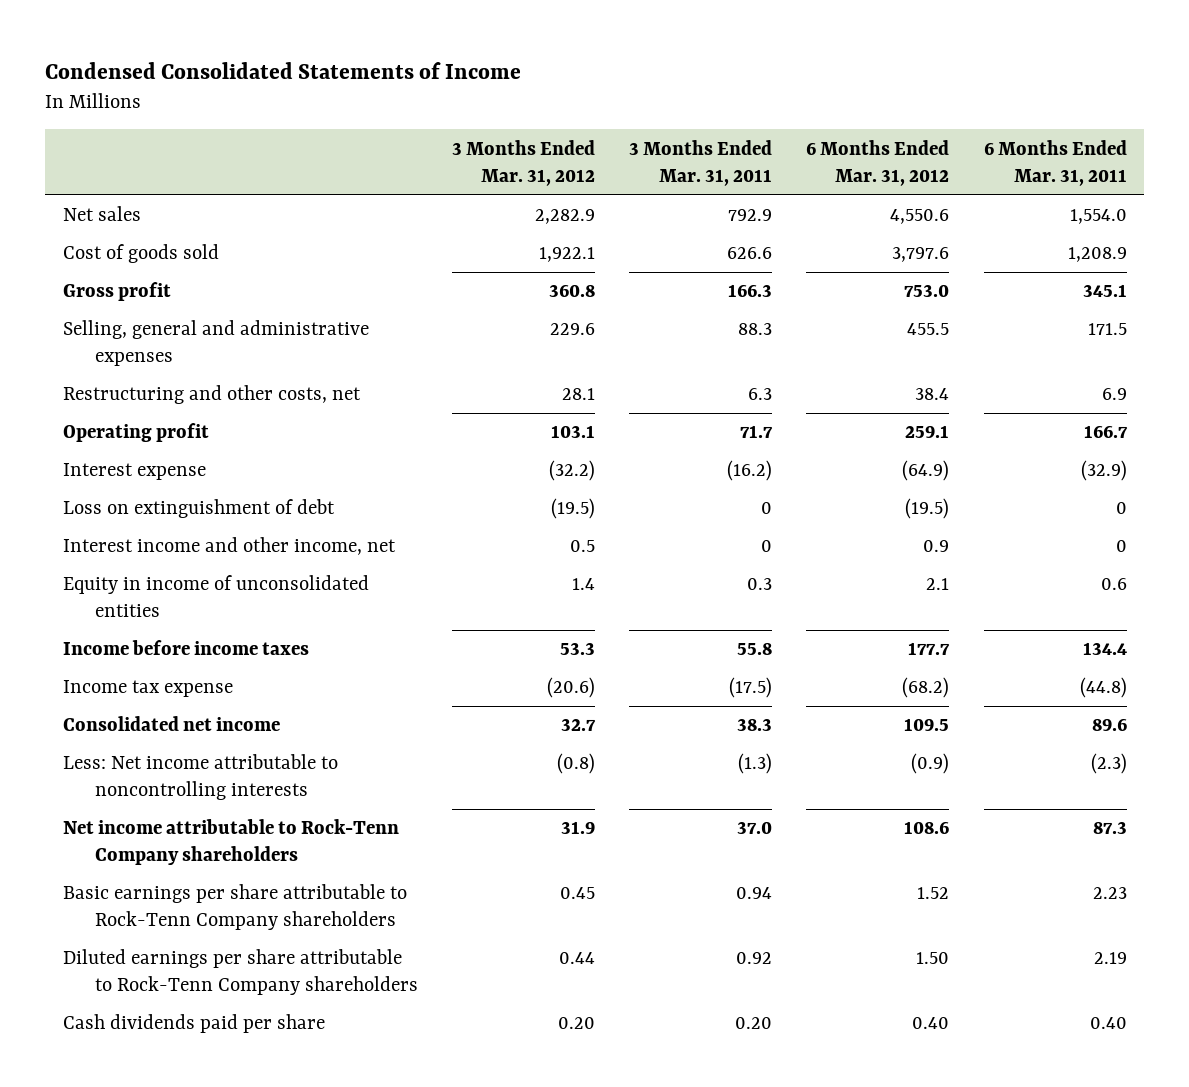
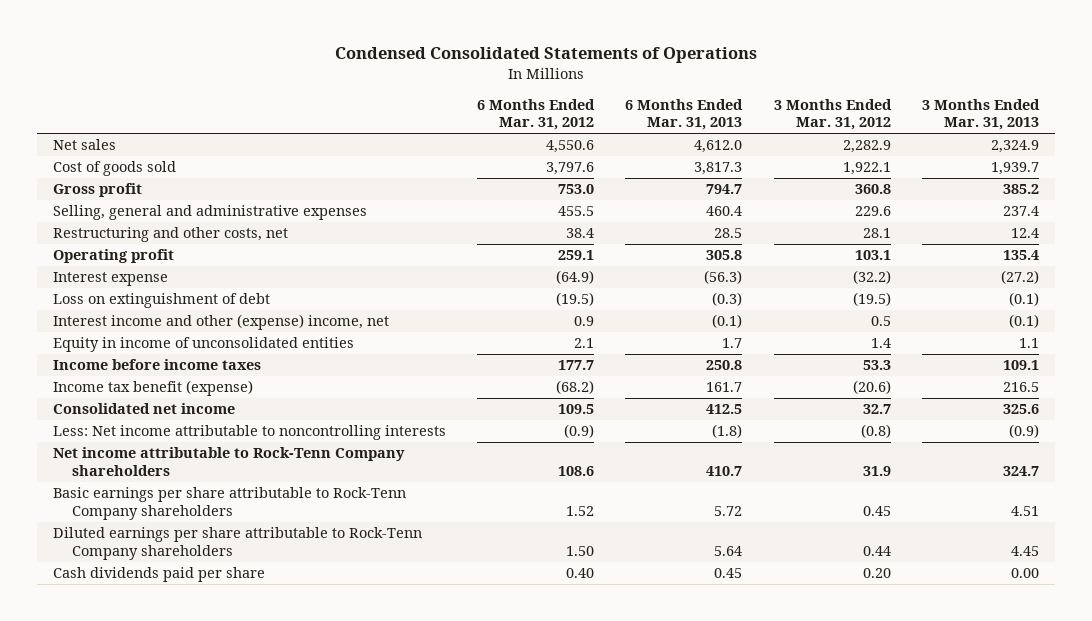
[45,61,522,79] Condensed Consolidated Statements of Income -> [334,47,757,64] Condensed Consolidated Statements of Operations
[629,139,773,186] 3 Months Ended Mar. 31, 2011 -> none
[983,139,1127,186] 6 Months Ended Mar. 31, 2011 -> none
none -> [625,98,744,131] 6 Months Ended Mar. 31, 2013
none -> [922,98,1041,131] 3 Months Ended Mar. 31, 2013
[62,537,396,556] Interest income and other income, net -> [52,314,389,331] Interest income and other (expense) income, net
[62,680,233,698] Income tax expense -> [52,380,253,397] Income tax benefit (expense)

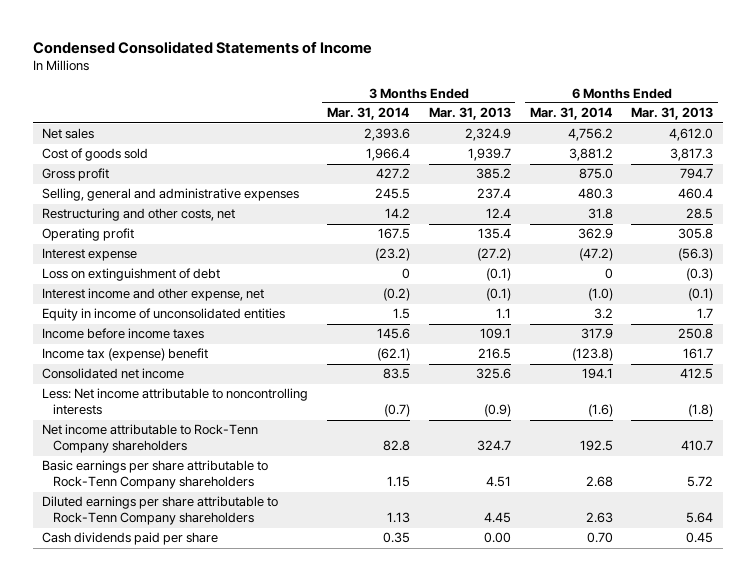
[334,47,757,64] Condensed Consolidated Statements of Operations -> [32,40,372,54] Condensed Consolidated Statements of Income
[477,98,596,131] 6 Months Ended Mar. 31, 2012 -> none
[773,98,892,131] 3 Months Ended Mar. 31, 2012 -> none
none -> [326,107,410,121] Mar. 31, 2014
none -> [529,107,613,121] Mar. 31, 2014
[52,314,389,331] Interest income and other (expense) income, net -> [42,288,265,302] Interest income and other expense, net
[52,380,253,397] Income tax benefit (expense) -> [42,348,209,362] Income tax (expense) benefit

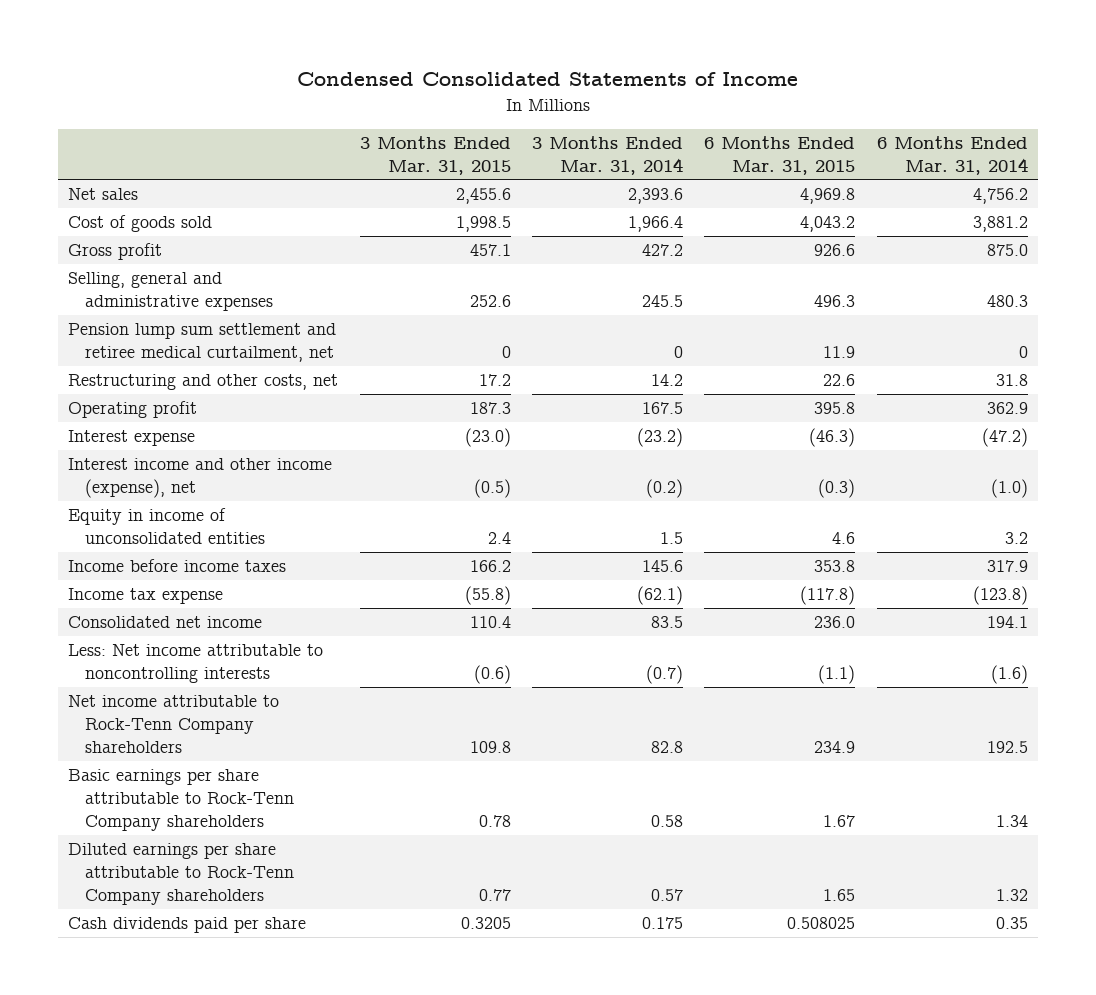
[428,107,511,121] Mar. 31, 2013 -> none
[631,107,714,121] Mar. 31, 2013 -> none
none -> [359,135,511,175] 3 Months Ended Mar. 31, 2015
none -> [704,135,856,175] 6 Months Ended Mar. 31, 2015
none -> [68,323,337,363] Pension lump sum settlement and retiree medical curtailment, net
[42,268,221,282] Loss on extinguishment of debt -> none
[42,288,265,302] Interest income and other expense, net -> [68,458,333,499] Interest income and other income (expense), net
[42,348,209,362] Income tax (expense) benefit -> [68,588,224,605] Income tax expense
[386,476,410,488] 1.15 -> [650,815,683,828] 0.58
[585,476,613,488] 2.68 -> [995,815,1028,828] 1.34
[386,512,410,524] 1.13 -> [650,889,683,902] 0.57
[585,512,613,524] 2.63 -> [995,889,1028,902] 1.32
[382,532,410,544] 0.35 -> [641,917,683,930] 0.175
[586,532,613,544] 0.70 -> [995,917,1028,930] 0.35

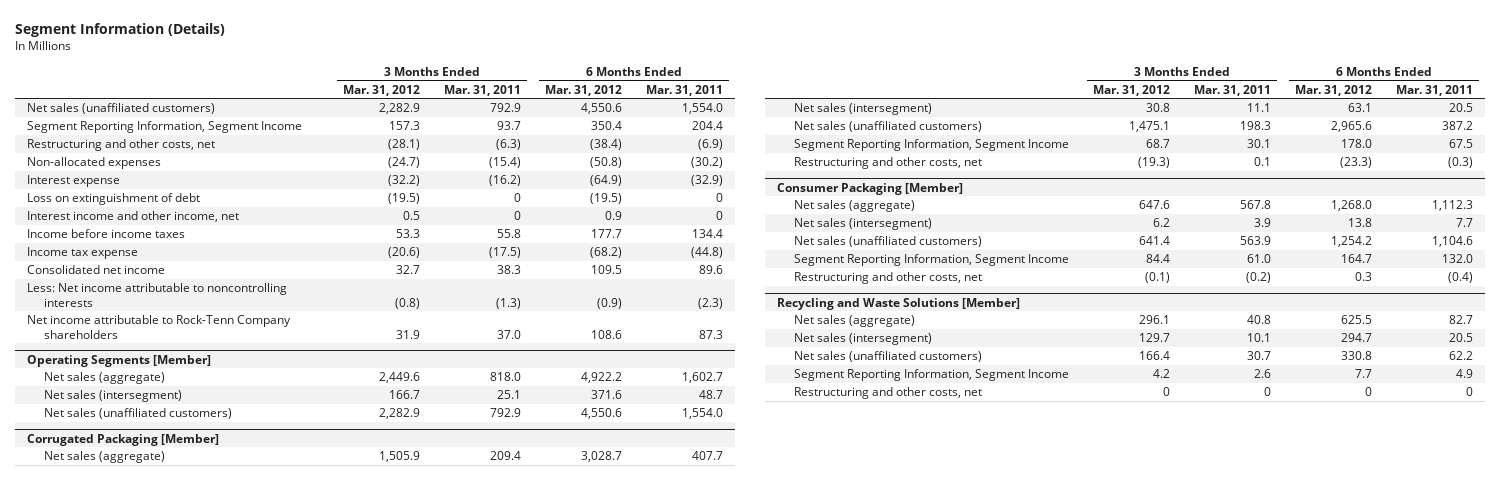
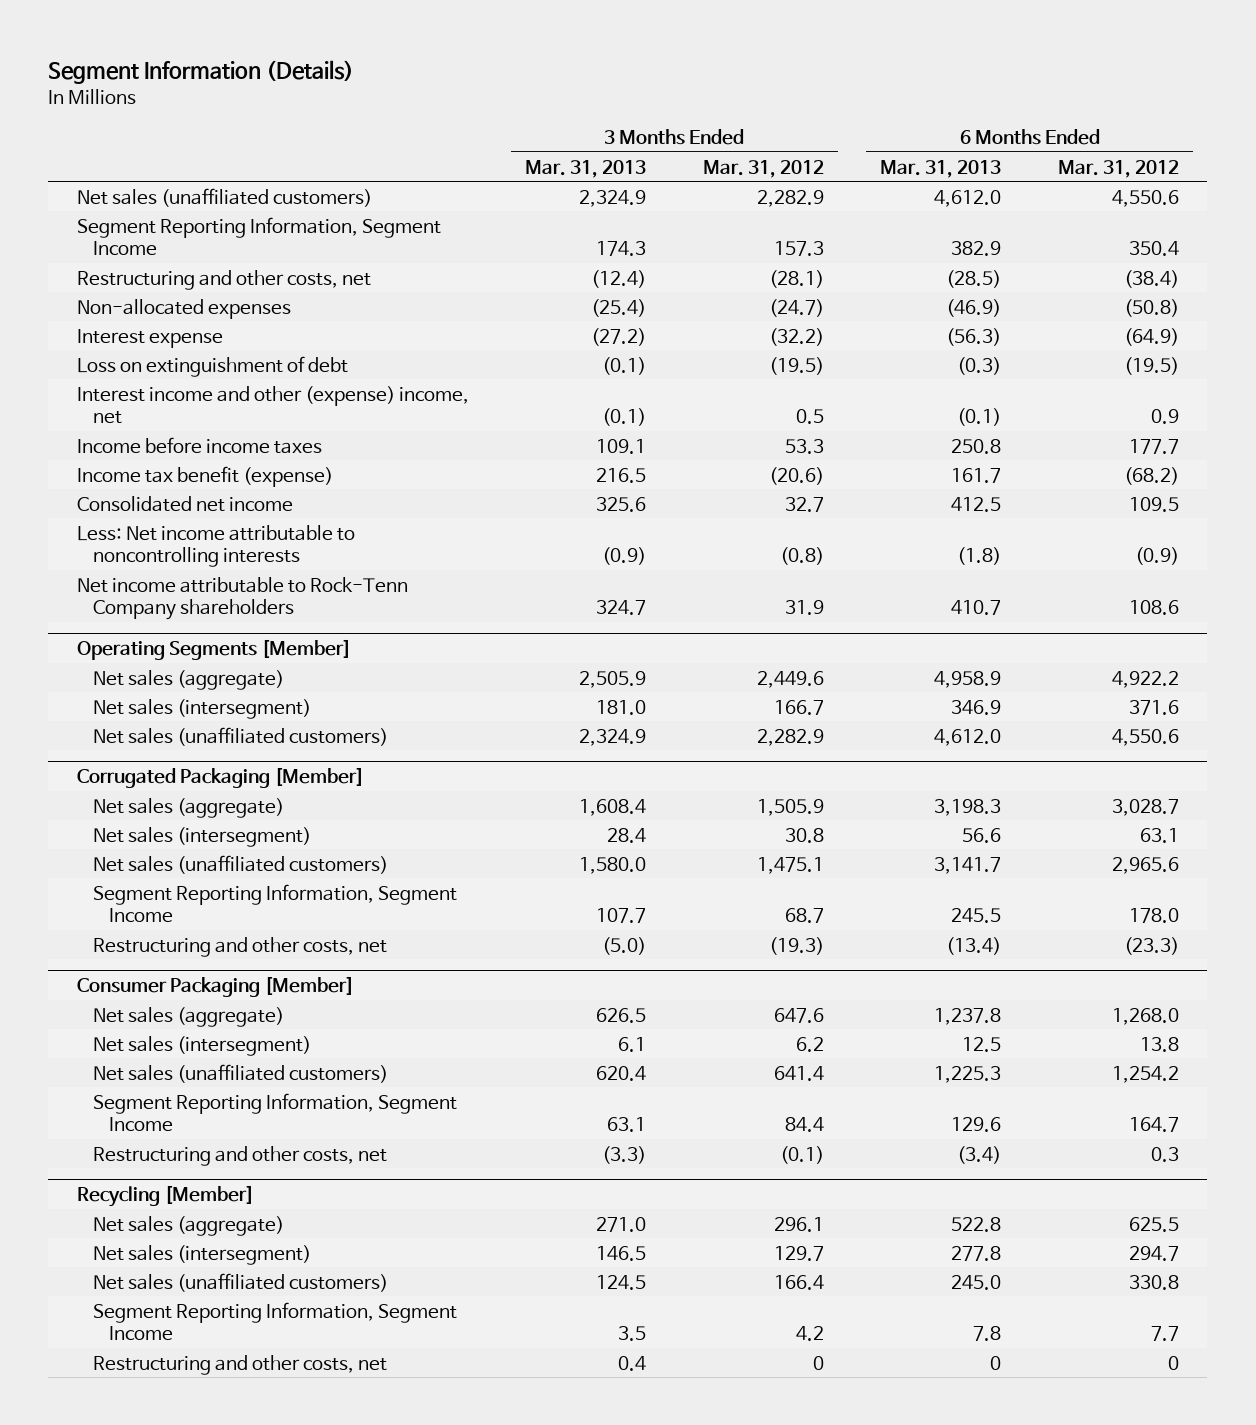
[443,84,521,96] Mar. 31, 2011 -> none
[645,84,723,96] Mar. 31, 2011 -> none
none -> [525,159,647,178] Mar. 31, 2013
none -> [880,159,1002,178] Mar. 31, 2013
[26,211,239,223] Interest income and other income, net -> [76,385,469,425] Interest income and other (expense) income, net
[26,247,138,260] Income tax expense -> [76,465,333,487] Income tax benefit (expense)
[777,297,1021,310] Recycling and Waste Solutions [Member] -> none
none -> [76,1185,254,1208] Recycling [Member]

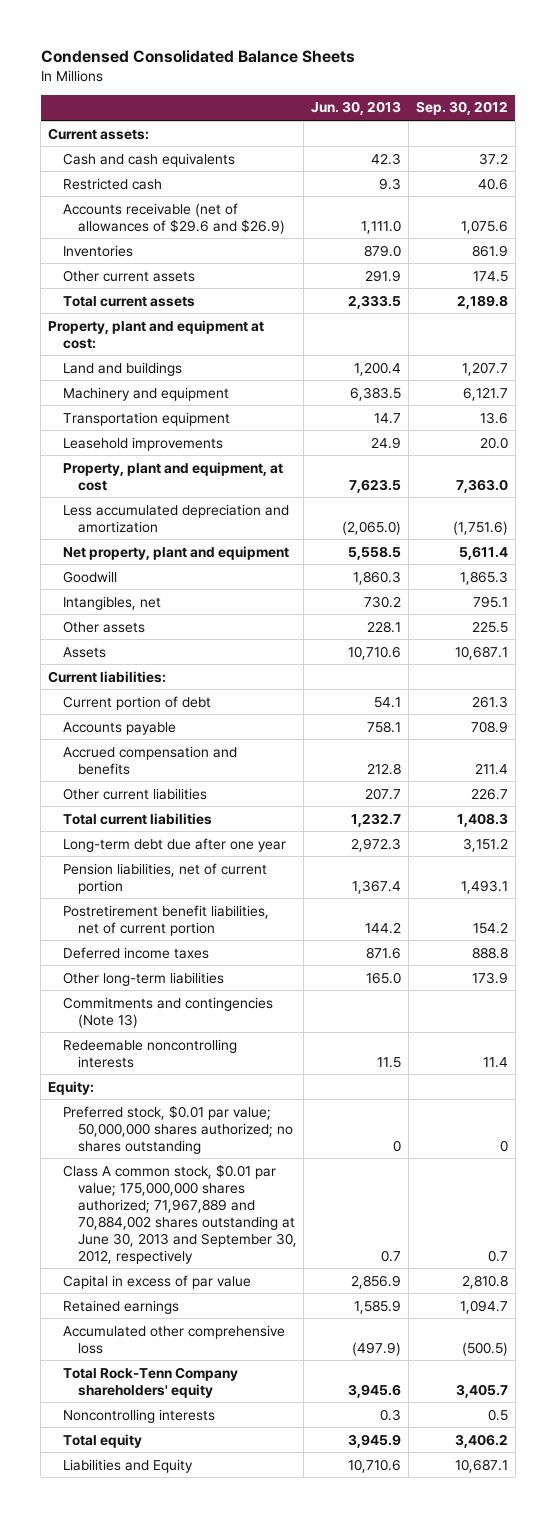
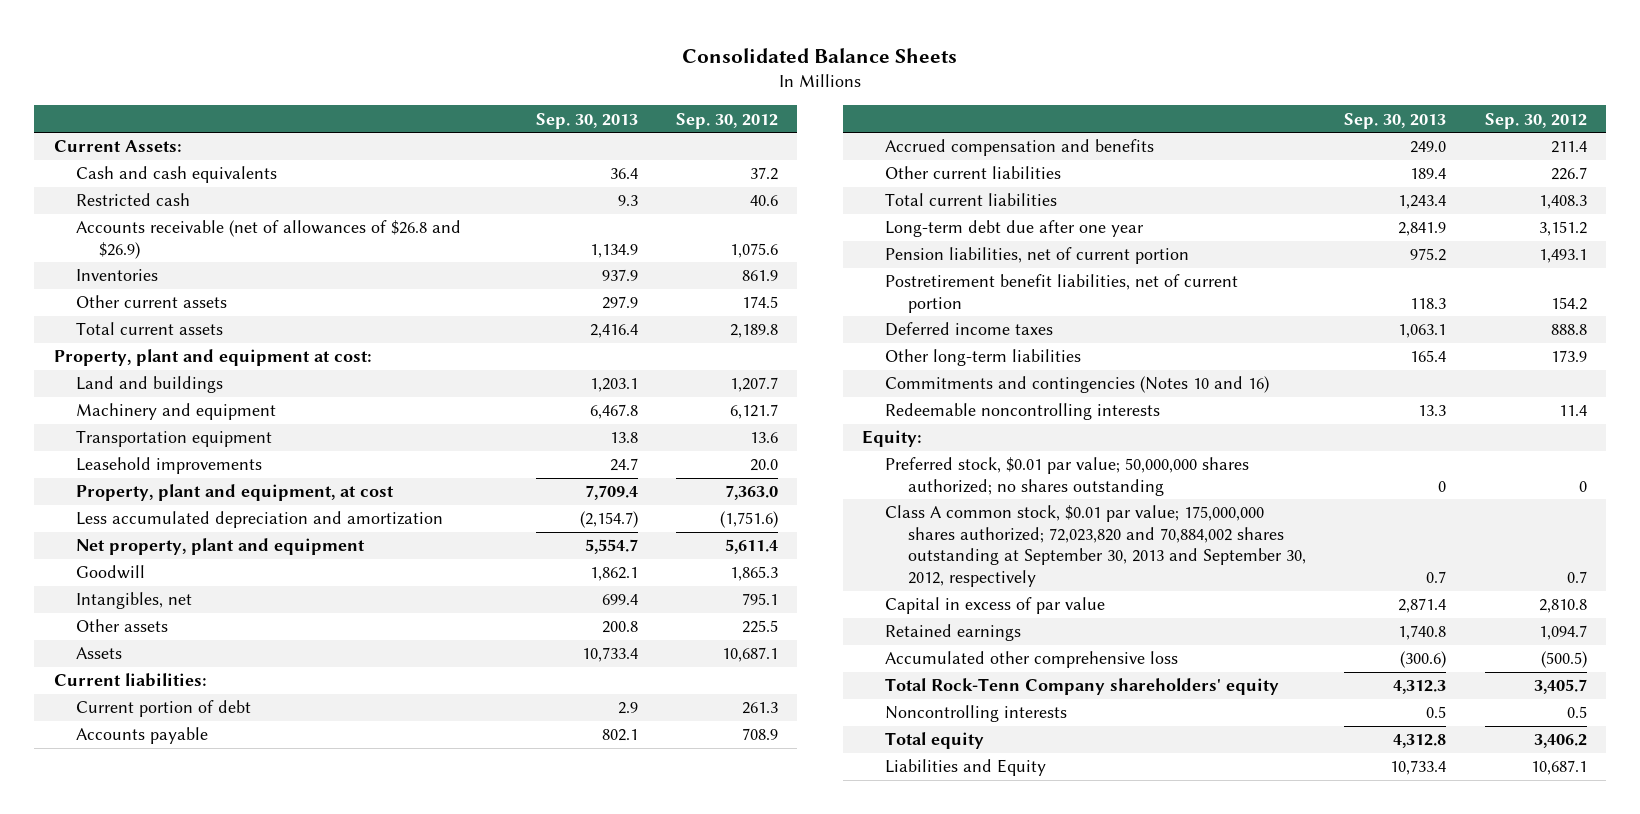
[40,50,355,64] Condensed Consolidated Balance Sheets -> [682,47,958,63] Consolidated Balance Sheets
[311,101,402,116] Jun. 30, 2013 -> none
none -> [535,112,638,129] Sep. 30, 2013
[47,127,149,140] Current assets: -> [53,140,182,153] Current Assets:
[62,202,285,234] Accounts receivable (net of allowances of $29.6 and $26.9) -> [76,220,462,259] Accounts receivable (net of allowances of $26.8 and $26.9)
[62,996,273,1028] Commitments and contingencies (Note 13) -> [884,376,1269,394] Commitments and contingencies (Notes 10 and 16)
[62,1163,297,1264] Class A common stock, $0.01 par value; 175,000,000 shares authorized; 71,967,889 and 70,884,002 shares outstanding at June 30, 2013 and September 30, 2012, respectively -> [884,505,1306,588] Class A common stock, $0.01 par value; 175,000,000 shares authorized; 72,023,820 and 70,884,002 shares outstanding at September 30, 2013 and September 30, 2012, respectively

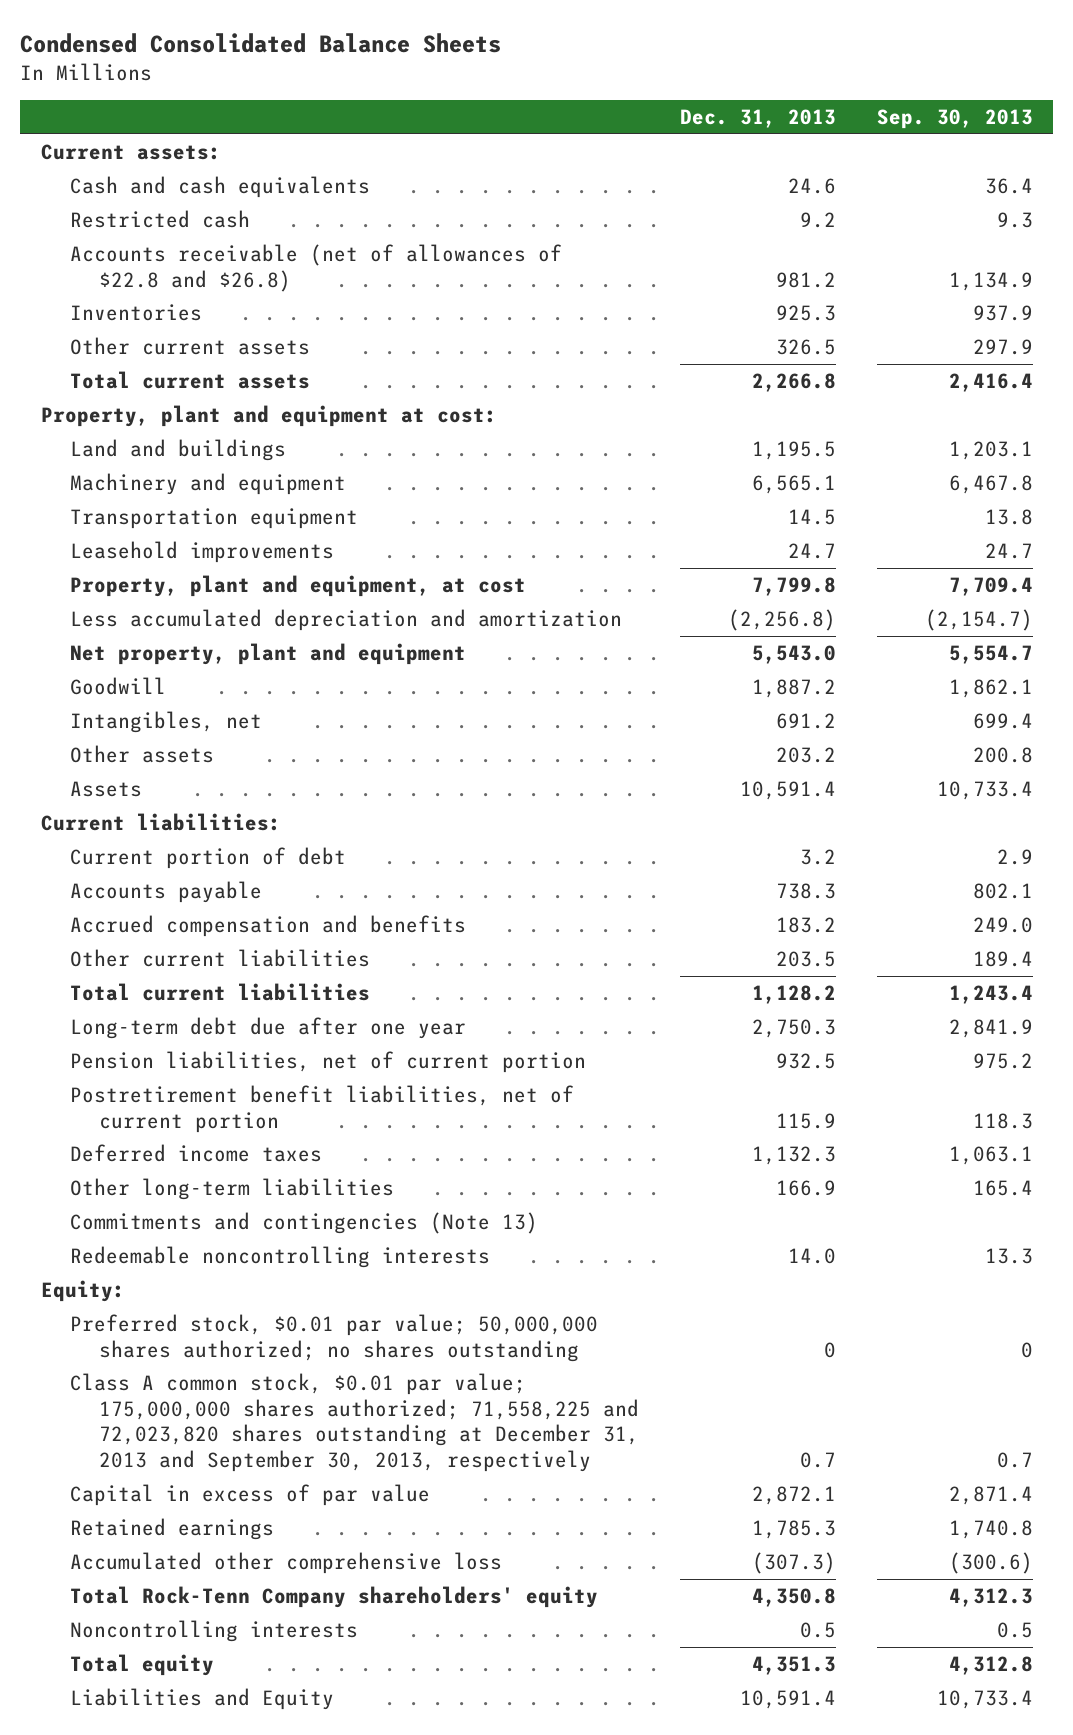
[682,47,958,63] Consolidated Balance Sheets -> [20,32,502,53] Condensed Consolidated Balance Sheets
[676,112,779,129] Sep. 30, 2012 -> none
none -> [680,109,837,129] Dec. 31, 2013
[53,140,182,153] Current Assets: -> [40,144,221,161] Current assets:
[76,220,462,259] Accounts receivable (net of allowances of $26.8 and $26.9) -> [69,244,562,292] Accounts receivable (net of allowances of $22.8 and $26.8)
[884,376,1269,394] Commitments and contingencies (Notes 10 and 16) -> [69,1212,538,1235] Commitments and contingencies (Note 13)
[884,505,1306,588] Class A common stock, $0.01 par value; 175,000,000 shares authorized; 72,023,820 and 70,884,002 shares outstanding at September 30, 2013 and September 30, 2012, respectively -> [69,1373,640,1473] Class A common stock, $0.01 par value; 175,000,000 shares authorized; 71,558,225 and 72,023,820 shares outstanding at December 31, 2013 and September 30, 2013, respectively

